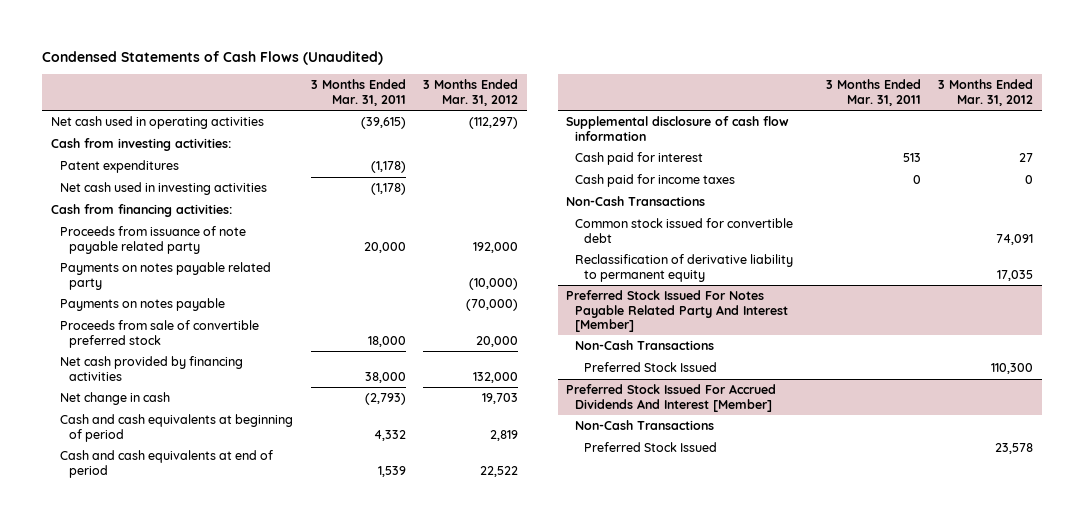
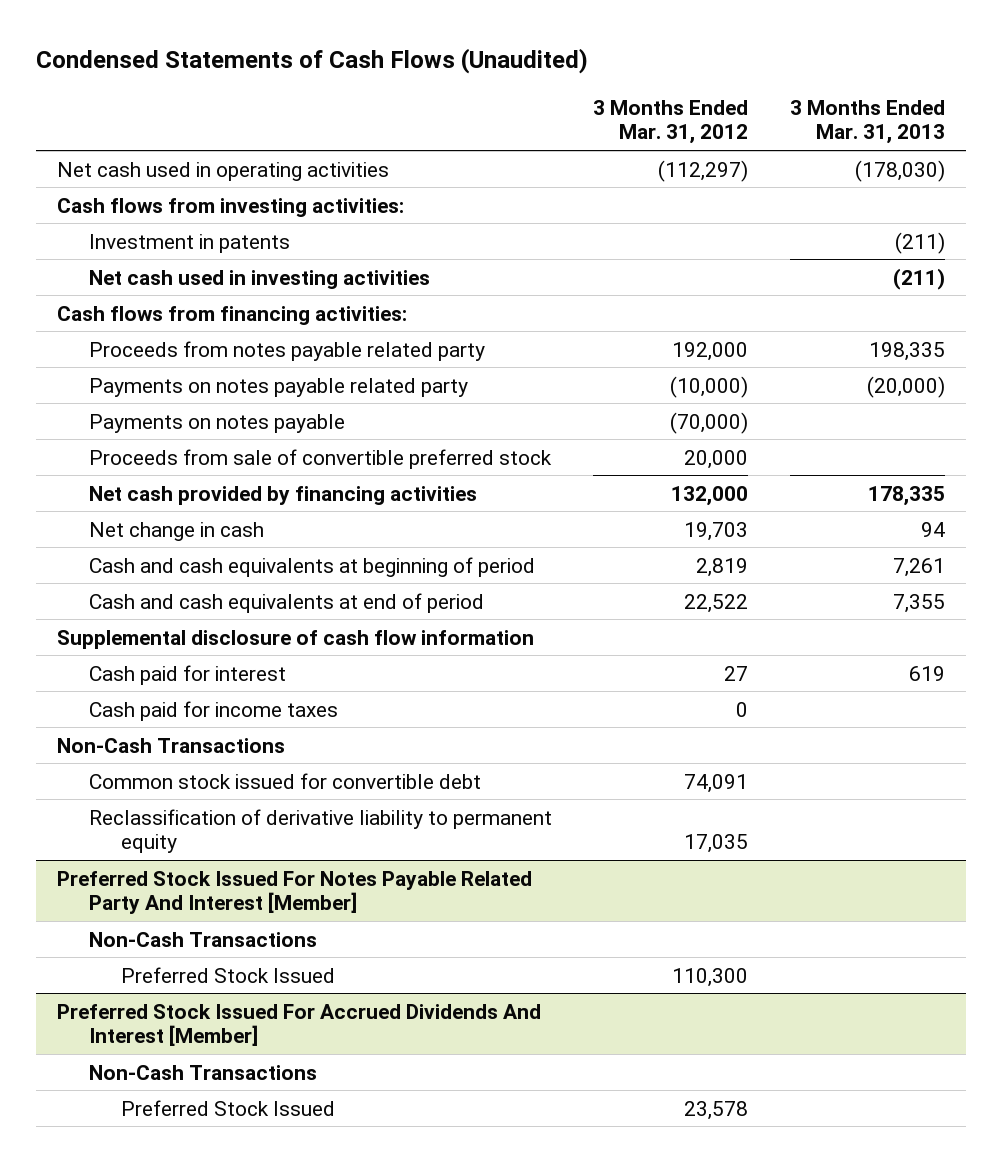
[310,79,406,106] 3 Months Ended Mar. 31, 2011 -> none
none -> [789,99,945,145] 3 Months Ended Mar. 31, 2013
[51,138,232,152] Cash from investing activities: -> [56,197,404,217] Cash flows from investing activities:
[60,160,180,174] Patent expenditures -> [88,233,290,253] Investment in patents
[51,204,233,218] Cash from financing activities: -> [56,305,407,325] Cash flows from financing activities:
[60,226,247,254] Proceeds from issuance of note payable related party -> [88,340,485,361] Proceeds from notes payable related party

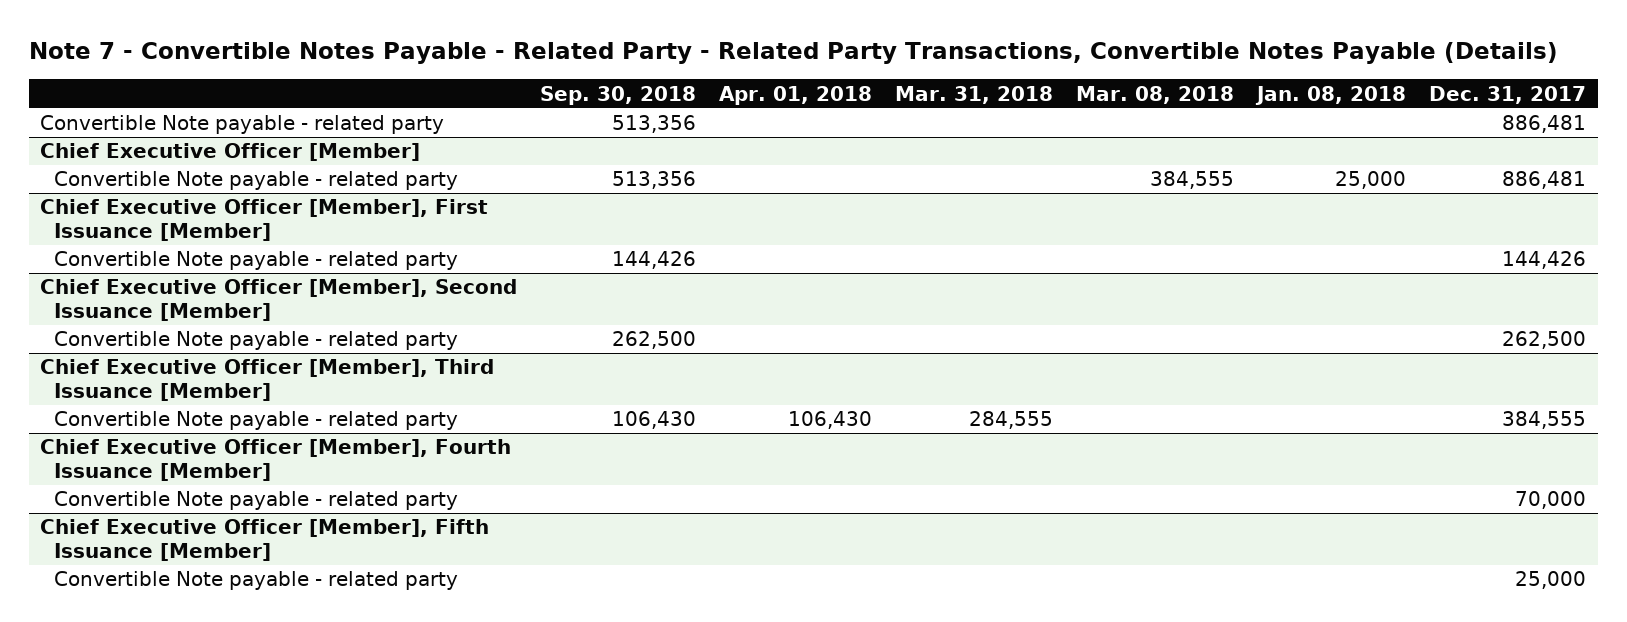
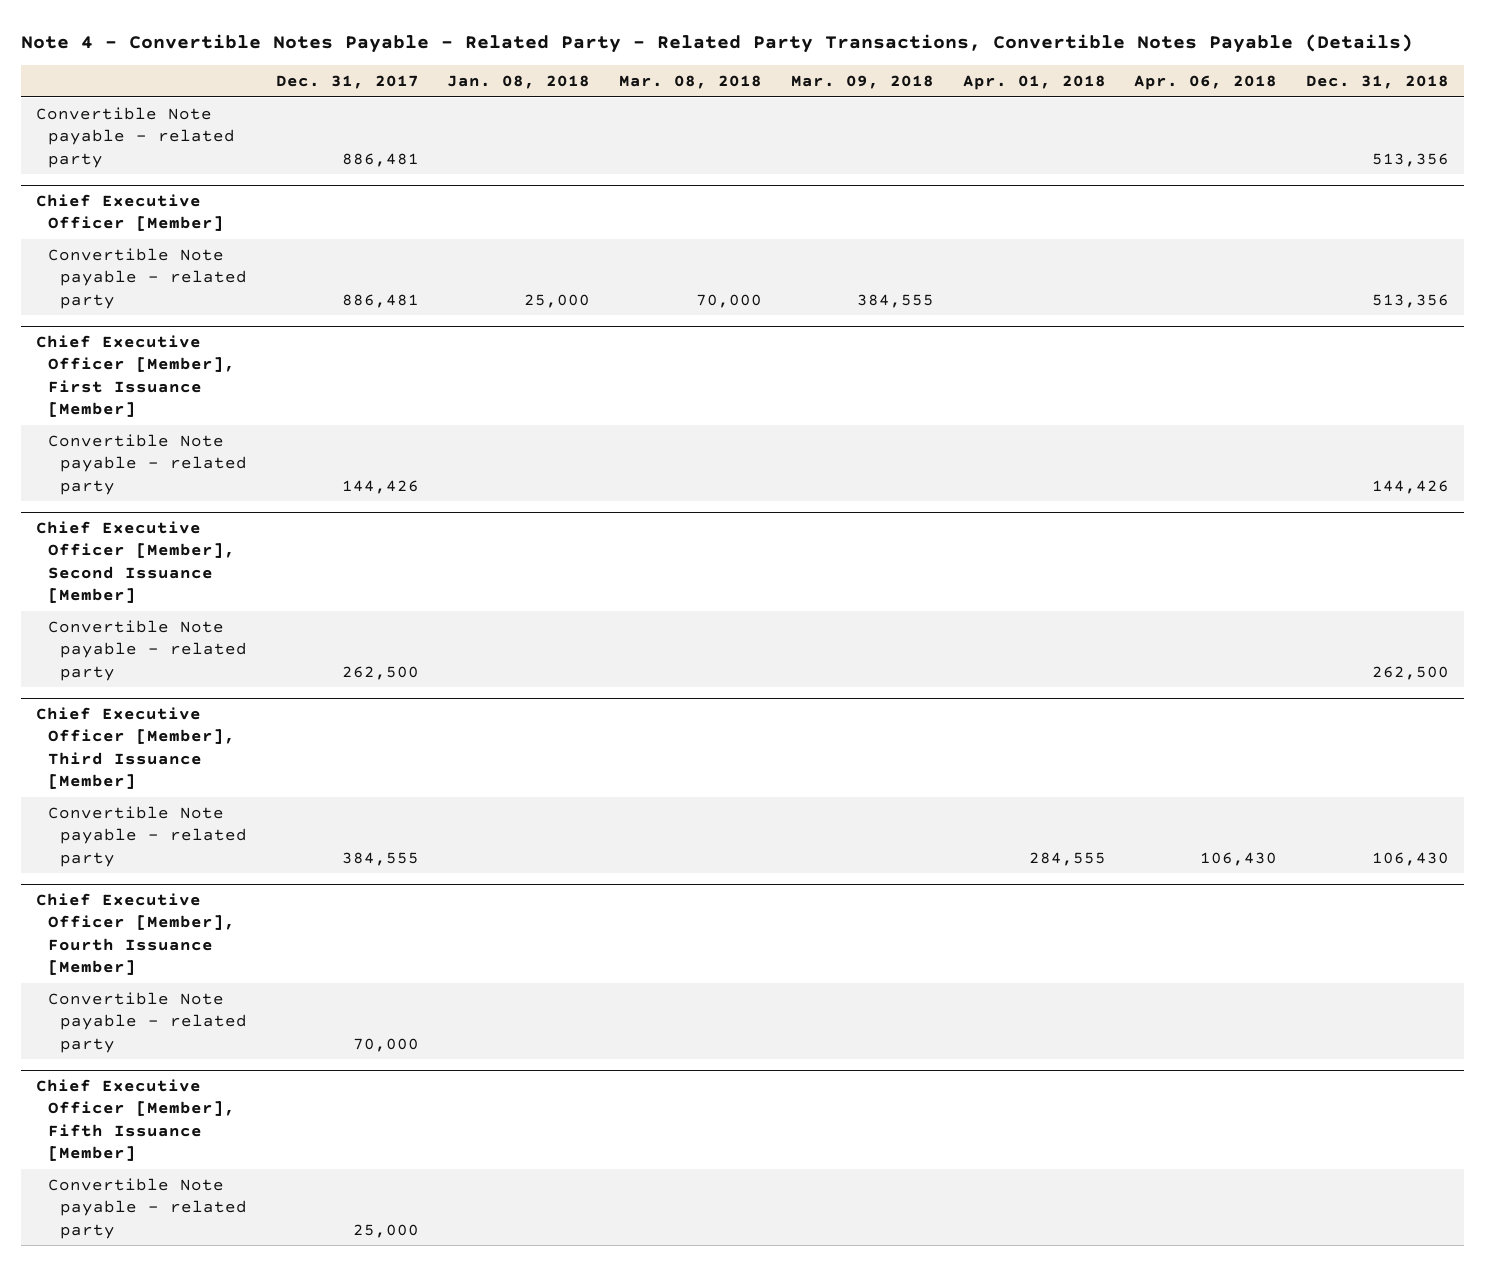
[28,42,1558,65] Note 7 - Convertible Notes Payable - Related Party - Related Party Transactions, Convertible Notes Payable (Details) -> [21,33,1414,53] Note 4 - Convertible Notes Payable - Related Party - Related Party Transactions, Convertible Notes Payable (Details)
[540,85,697,105] Sep. 30, 2018 -> none
[895,85,1054,104] Mar. 31, 2018 -> none
none -> [790,75,934,90] Mar. 09, 2018
none -> [1134,75,1278,91] Apr. 06, 2018
none -> [1306,75,1450,90] Dec. 31, 2018
[1150,171,1235,190] 384,555 -> [696,293,763,308] 70,000
[788,411,873,430] 106,430 -> [1028,851,1106,866] 284,555

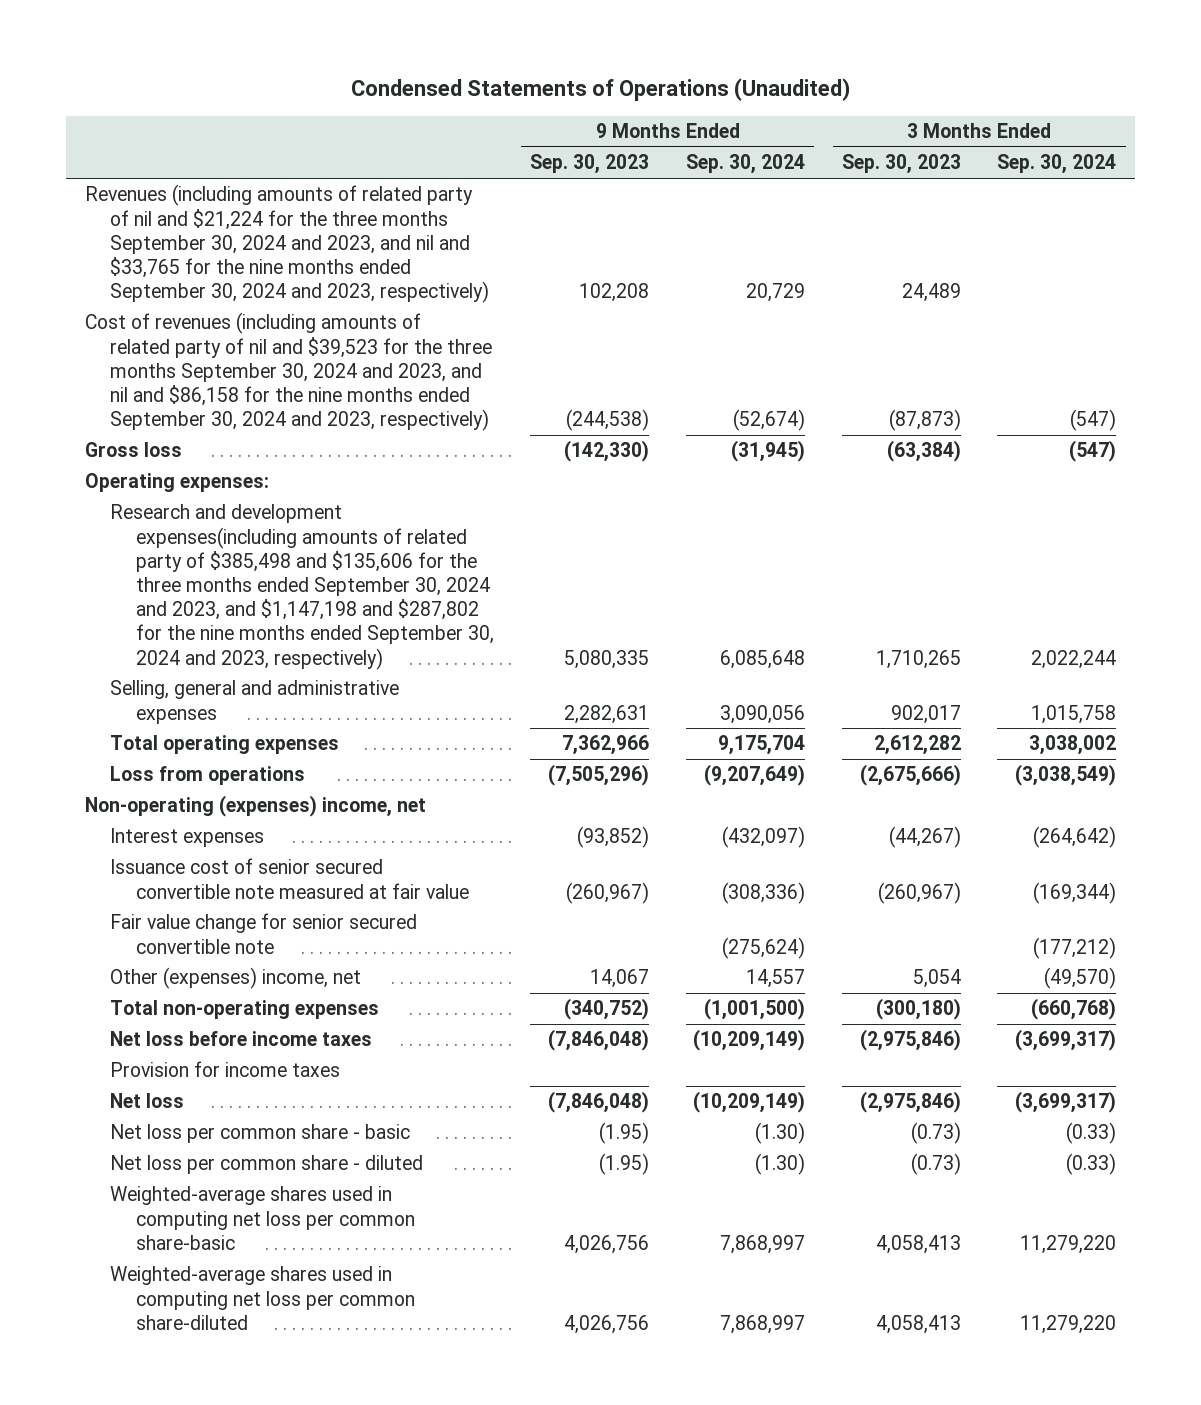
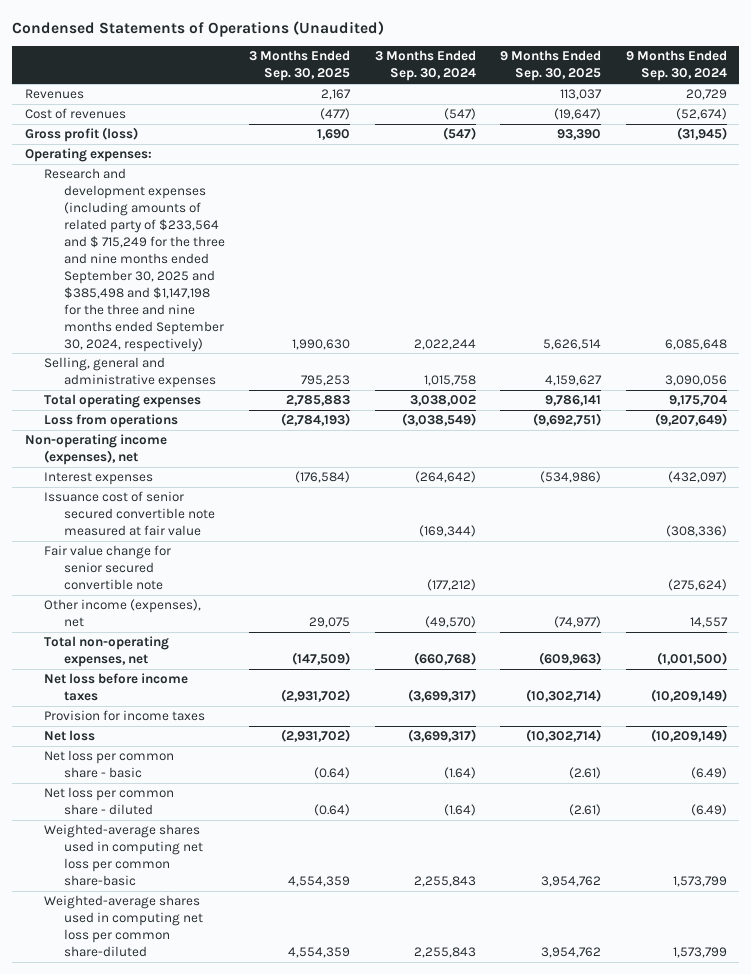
[530,154,650,175] Sep. 30, 2023 -> none
[841,154,961,175] Sep. 30, 2023 -> none
none -> [249,50,351,82] 3 Months Ended Sep. 30, 2025
none -> [500,50,602,82] 9 Months Ended Sep. 30, 2025
[84,184,490,304] Revenues (including amounts of related party of nil and $21,224 for the three months September 30, 2024 and 2023, and nil and $33,765 for the nine months ended September 30, 2024 and 2023, respectively) -> [24,89,84,100] Revenues
[84,312,493,432] Cost of revenues (including amounts of related party of nil and $39,523 for the three months September 30, 2024 and 2023, and nil and $86,158 for the nine months ended September 30, 2024 and 2023, respectively) -> [24,108,126,120] Cost of revenues
[84,442,182,458] Gross loss -> [24,127,138,143] Gross profit (loss)
[110,504,494,670] Research and development expenses(including amounts of related party of $385,498 and $135,606 for the three months ended September 30, 2024 and 2023, and $1,147,198 and $287,802 for the nine months ended September 30, 2024 and 2023, respectively) -> [44,168,225,352] Research and development expenses (including amounts of related party of $233,564 and $ 715,249 for the three and nine months ended September 30, 2025 and $385,498 and $1,147,198 for the three and nine months ended September 30, 2024, respectively)
[84,795,426,818] Non-operating (expenses) income, net -> [24,434,167,466] Non-operating income (expenses), net
[110,967,362,990] Other (expenses) income, net -> [44,599,202,628] Other income (expenses), net
[110,1000,380,1020] Total non-operating expenses -> [44,636,170,668] Total non-operating expenses, net
[754,1122,805,1145] (1.30) -> [690,767,727,780] (6.49)
[1066,1122,1117,1145] (0.33) -> [443,767,476,780] (1.64)
[754,1153,805,1176] (1.30) -> [690,804,727,817] (6.49)
[1066,1153,1117,1176] (0.33) -> [443,804,476,817] (1.64)
[719,1234,805,1254] 7,868,997 -> [672,876,727,888] 1,573,799
[1020,1234,1117,1254] 11,279,220 -> [413,876,476,888] 2,255,843
[719,1314,805,1334] 7,868,997 -> [672,947,727,959] 1,573,799
[1020,1314,1117,1334] 11,279,220 -> [413,947,476,959] 2,255,843

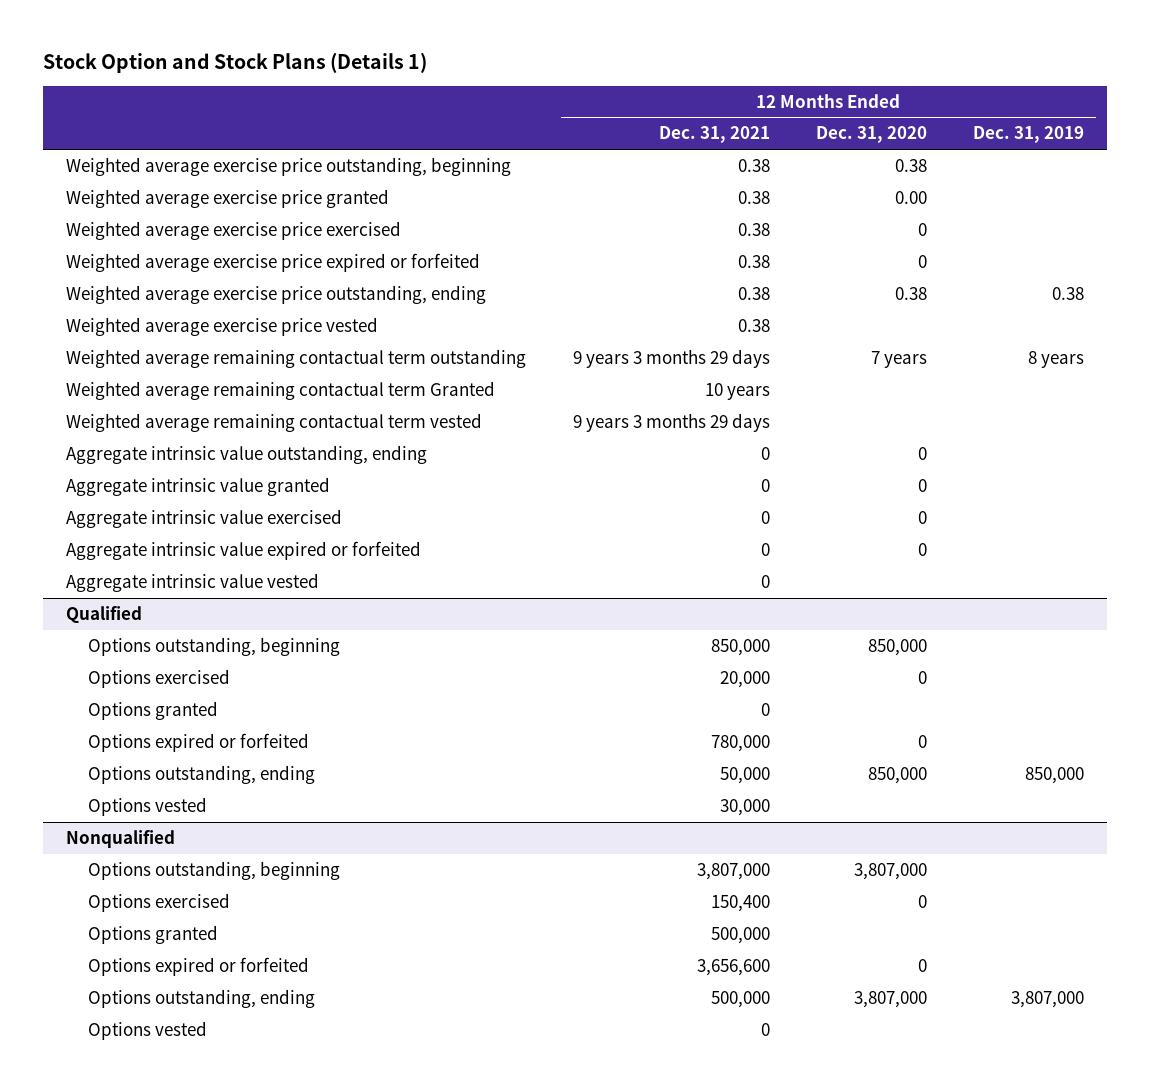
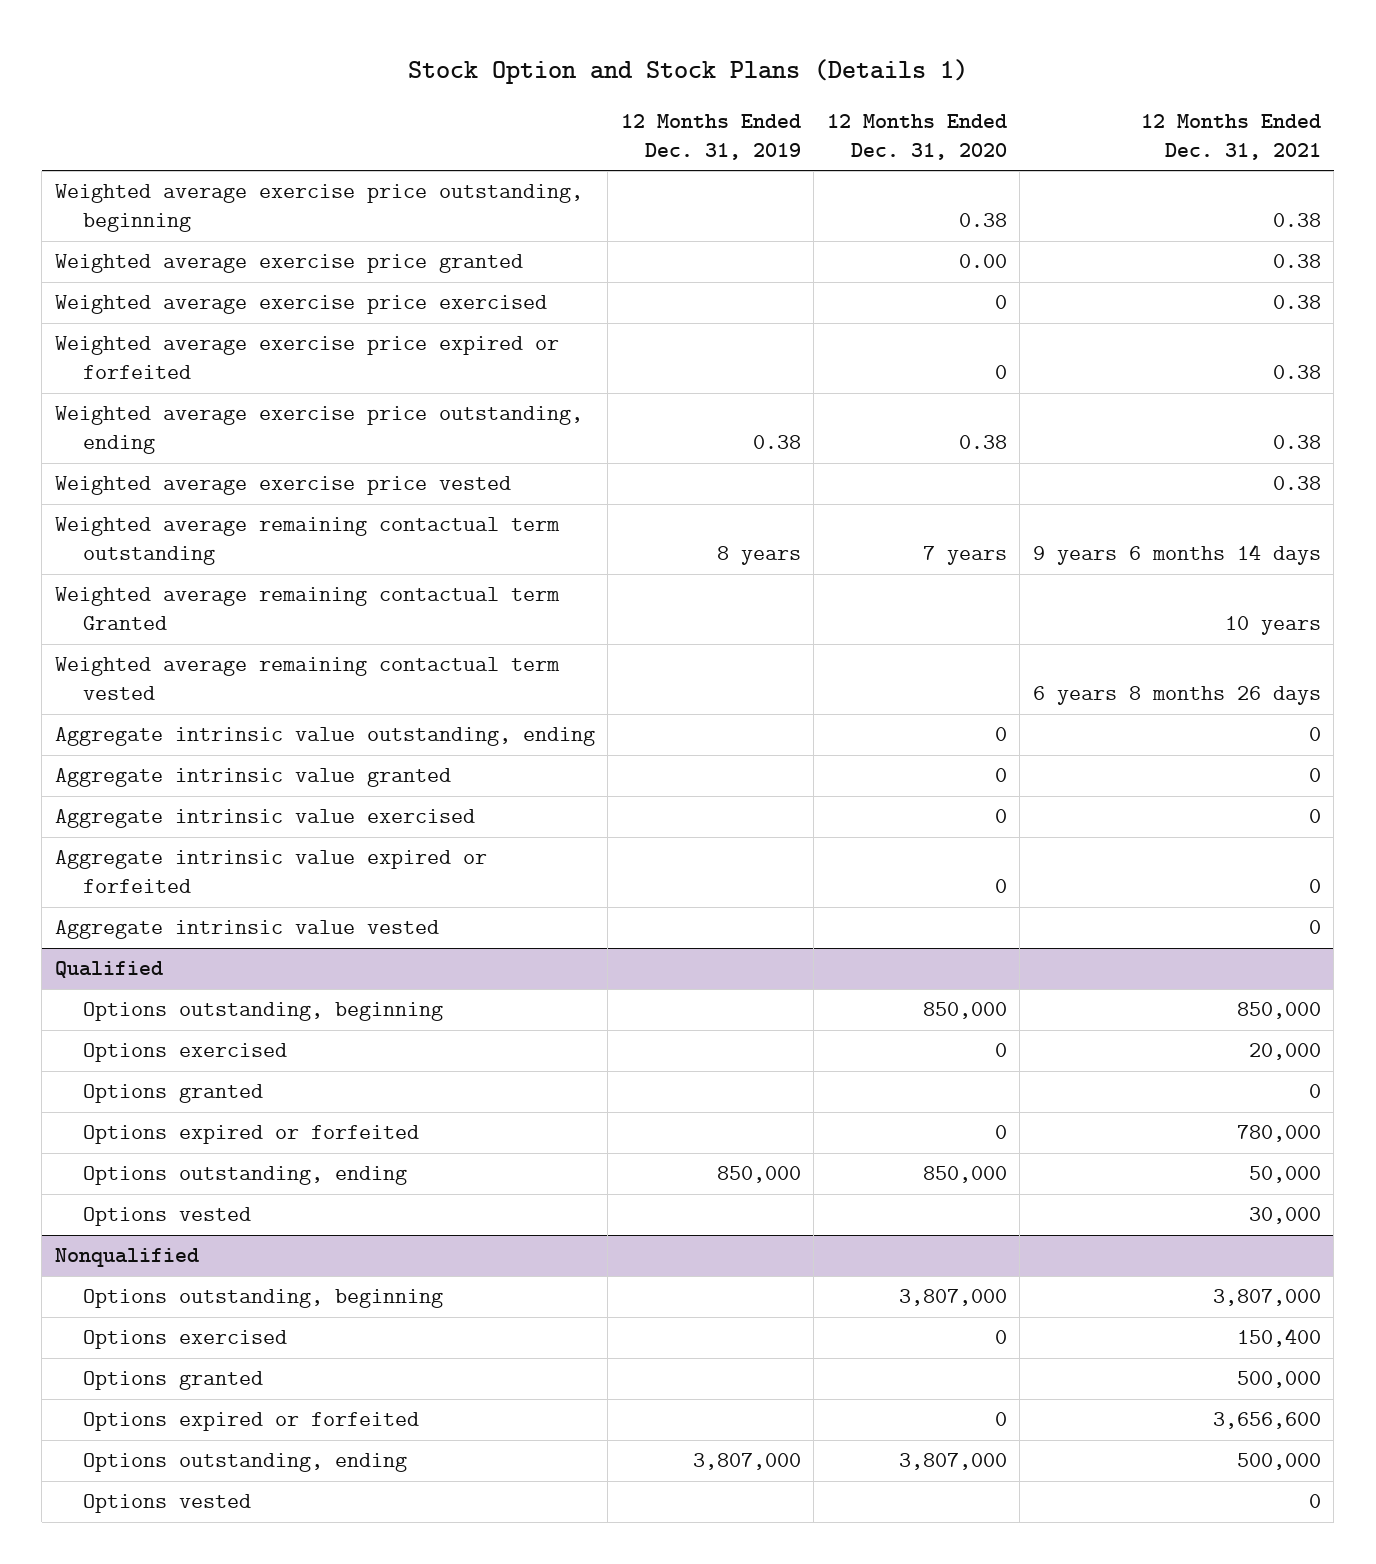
[572,348,770,368] 9 years 3 months 29 days -> [1032,544,1321,566] 9 years 6 months 14 days
[572,412,770,432] 9 years 3 months 29 days -> [1032,686,1321,706] 6 years 8 months 26 days

